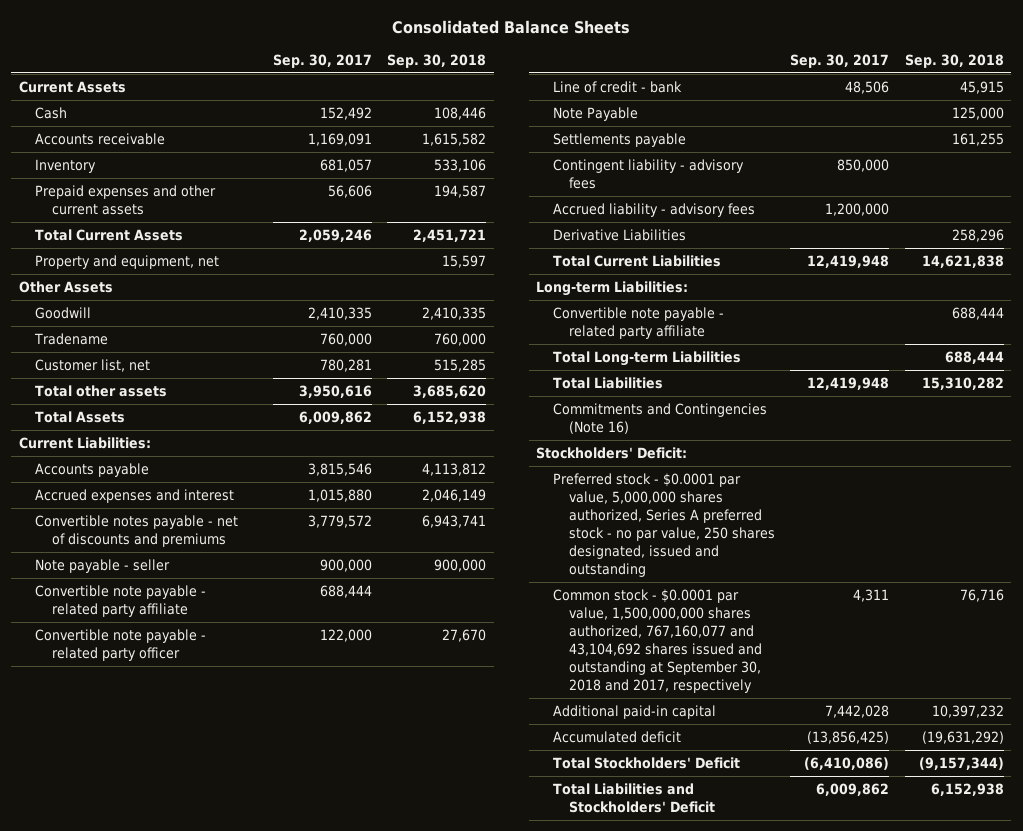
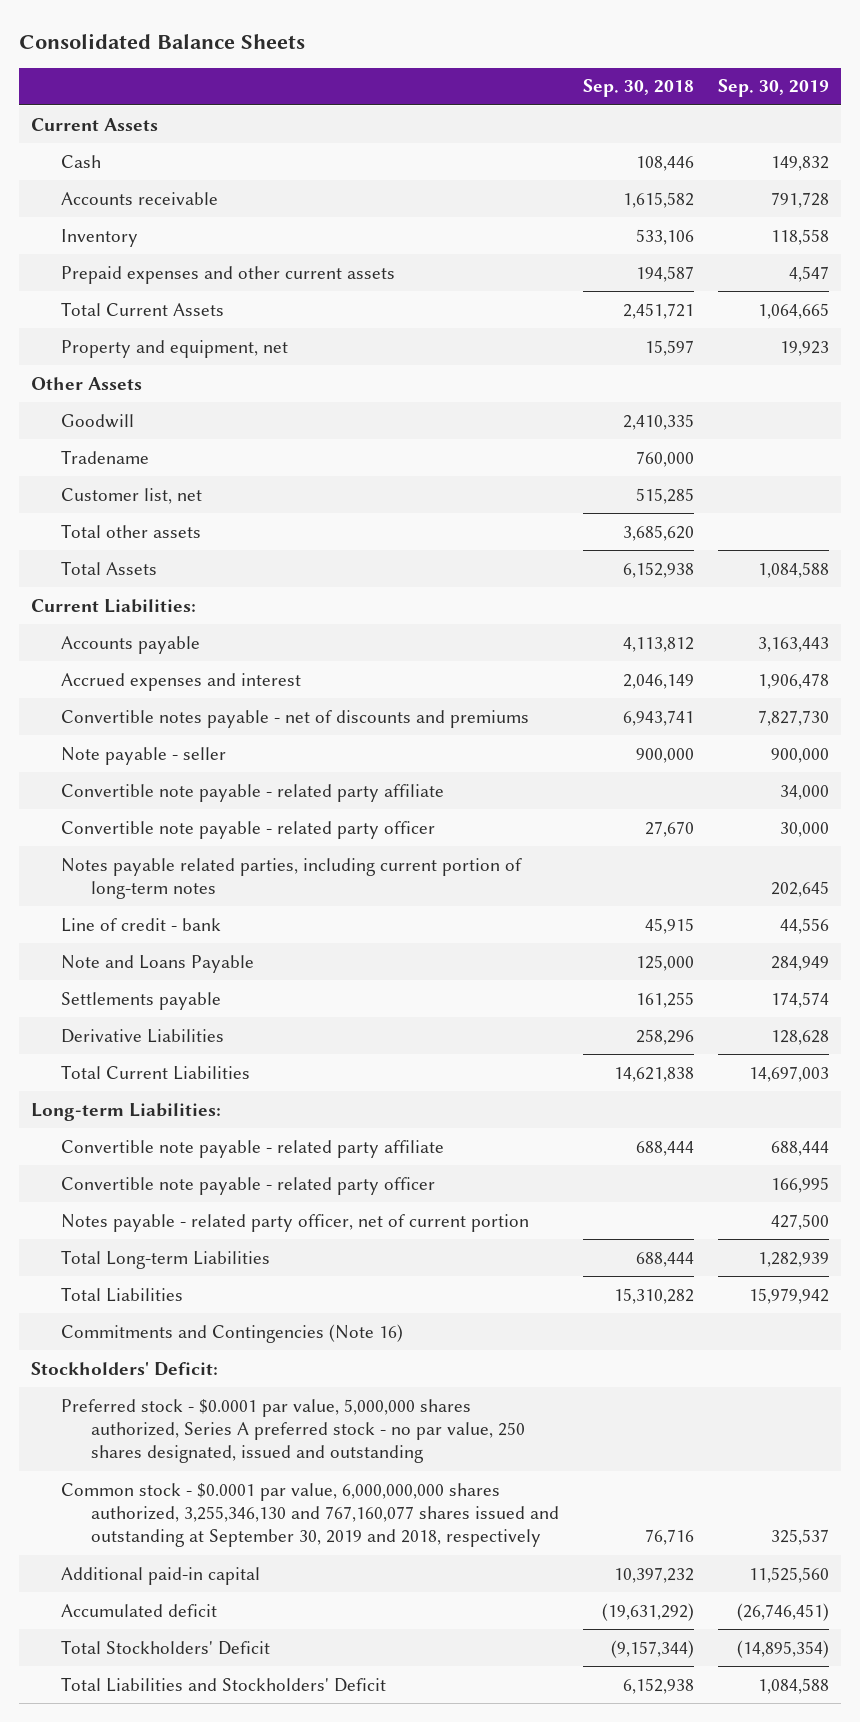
[272,53,372,68] Sep. 30, 2017 -> none
none -> [718,79,830,98] Sep. 30, 2019
none -> [61,857,523,900] Notes payable related parties, including current portion of long-term notes
[552,107,638,122] Note Payable -> [61,954,255,973] Note and Loans Payable
[552,159,744,190] Contingent liability - advisory fees -> none
[552,203,755,218] Accrued liability - advisory fees -> none
none -> [61,1176,436,1195] Convertible note payable - related party officer
none -> [61,1213,530,1232] Notes payable - related party officer, net of current portion
[552,589,763,694] Common stock - $0.0001 par value, 1,500,000,000 shares authorized, 767,160,077 and 43,104,692 shares issued and outstanding at September 30, 2018 and 2017, respectively -> [61,1482,560,1548] Common stock - $0.0001 par value, 6,000,000,000 shares authorized, 3,255,346,130 and 767,160,077 shares issued and outstanding at September 30, 2019 and 2018, respectively

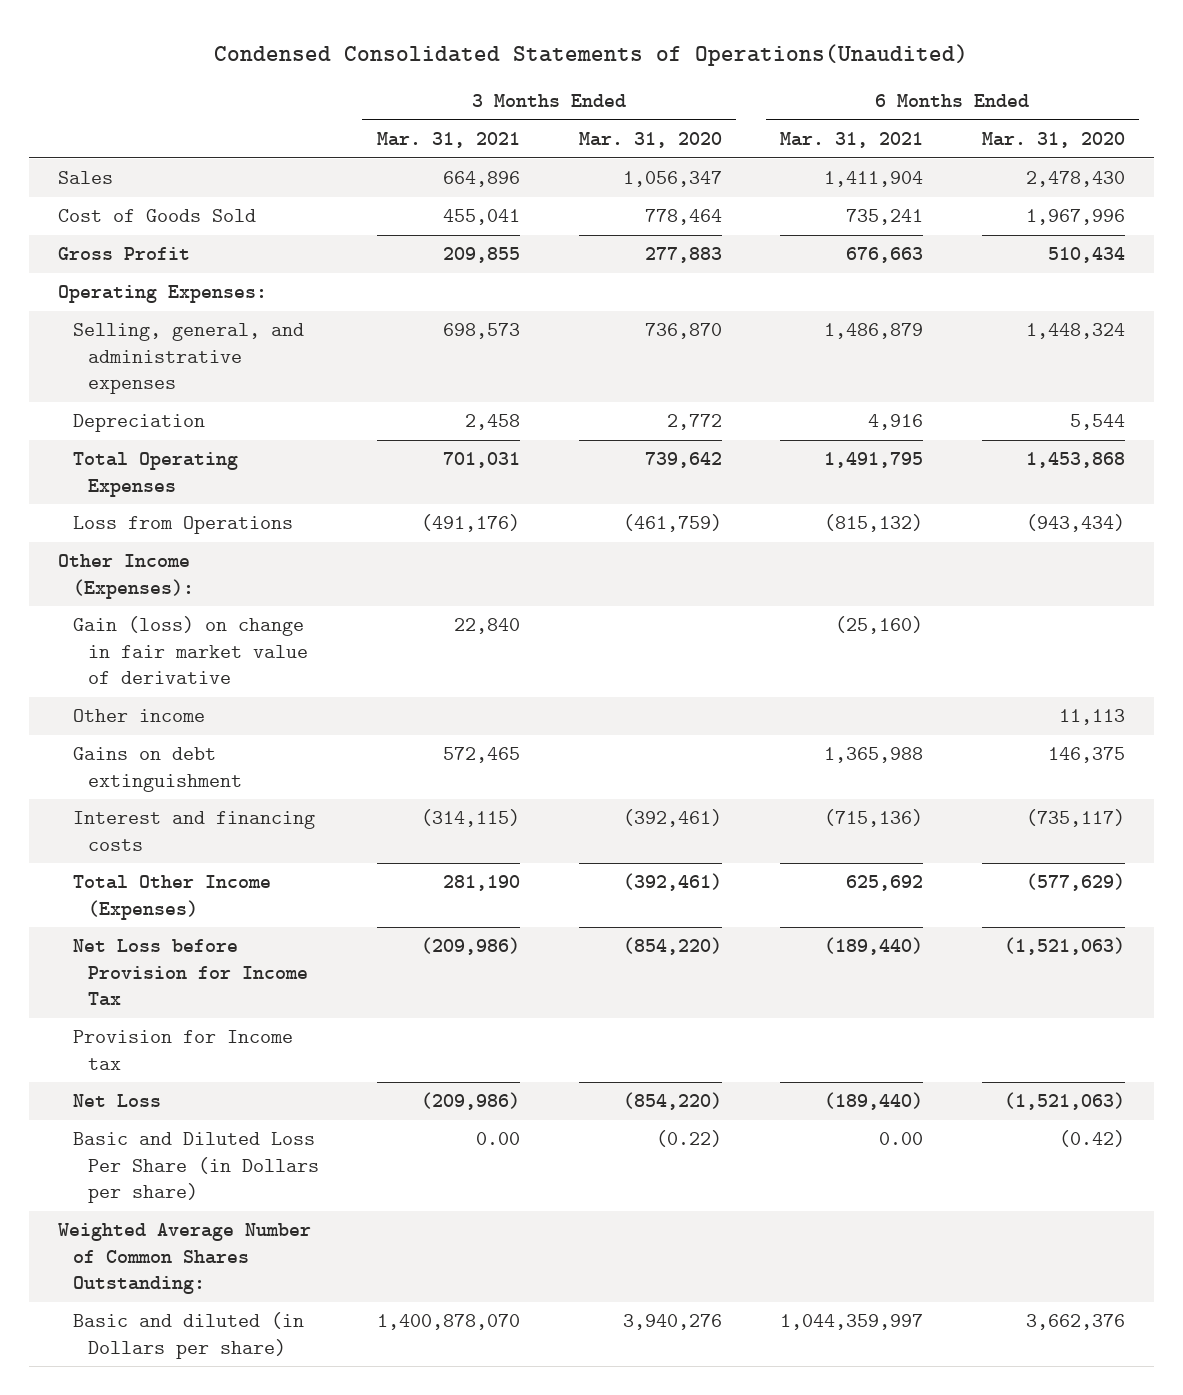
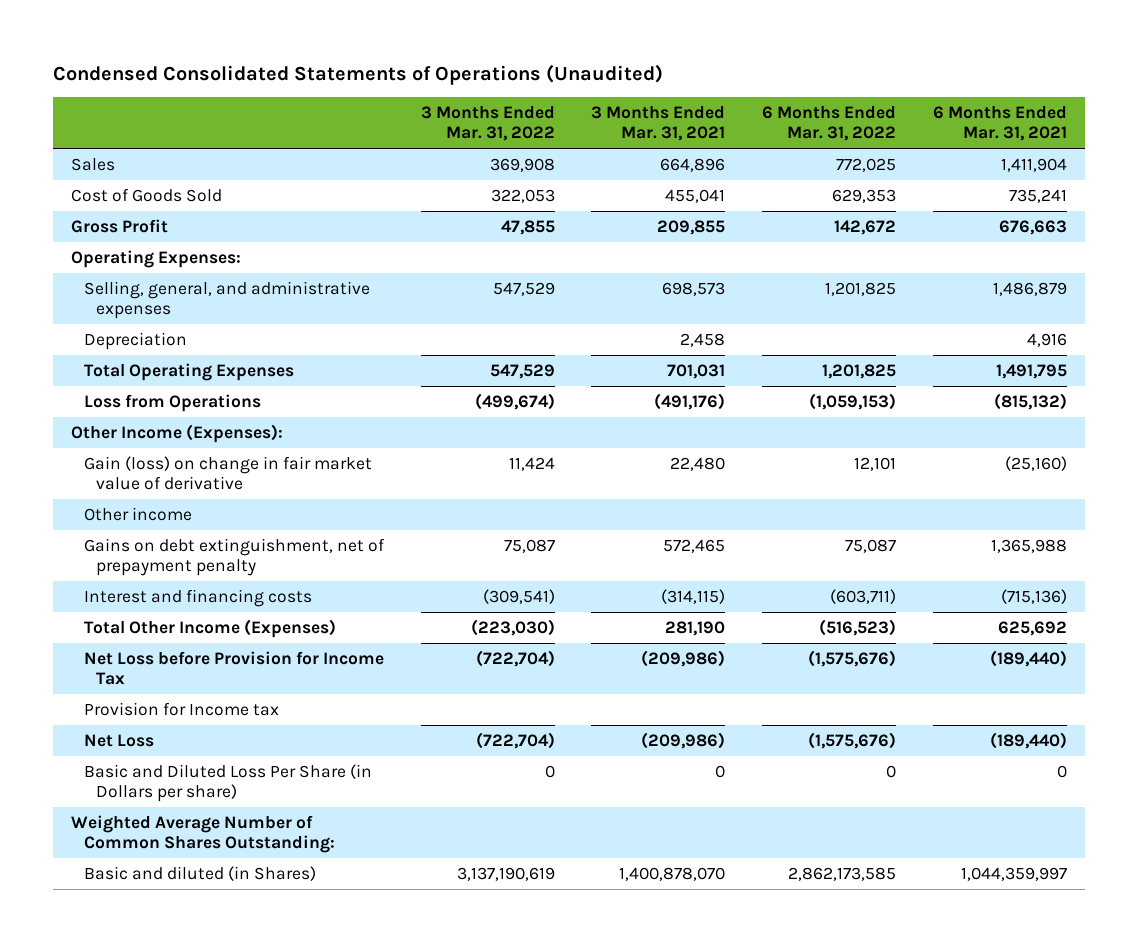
[214,43,969,66] Condensed Consolidated Statements of Operations(Unaudited) -> [52,63,663,85] Condensed Consolidated Statements of Operations (Unaudited)
[578,131,722,148] Mar. 31, 2020 -> none
[981,131,1125,148] Mar. 31, 2020 -> none
none -> [420,105,555,142] 3 Months Ended Mar. 31, 2022
none -> [762,105,897,142] 6 Months Ended Mar. 31, 2022
[454,618,521,635] 22,840 -> [670,456,726,471] 22,480
[72,747,242,792] Gains on debt extinguishment -> [83,537,385,577] Gains on debt extinguishment, net of prepayment penalty
[476,1132,521,1146] 0.00 -> [715,764,726,778] 0
[879,1132,924,1146] 0.00 -> [1056,764,1067,778] 0
[72,1312,304,1359] Basic and diluted (in Dollars per share) -> [83,865,316,881] Basic and diluted (in Shares)

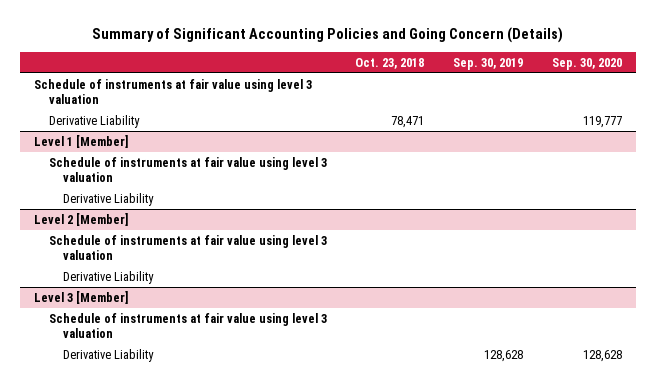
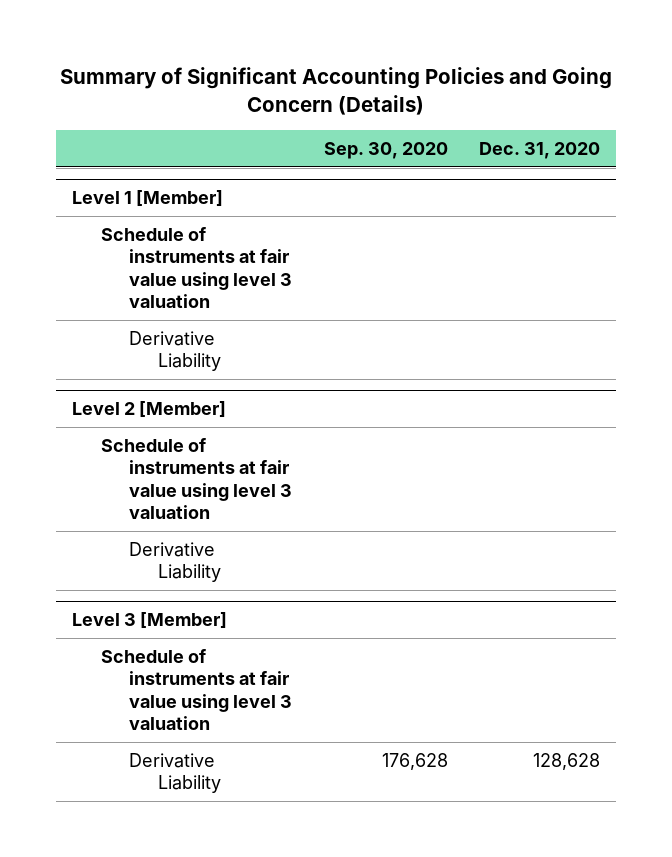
[355,57,425,69] Oct. 23, 2018 -> none
[453,57,524,70] Sep. 30, 2019 -> none
none -> [478,141,600,159] Dec. 31, 2020
[34,78,313,104] Schedule of instruments at fair value using level 3 valuation -> none
[48,114,140,128] Derivative Liability -> none
[582,349,622,362] 128,628 -> [381,752,448,770] 176,628

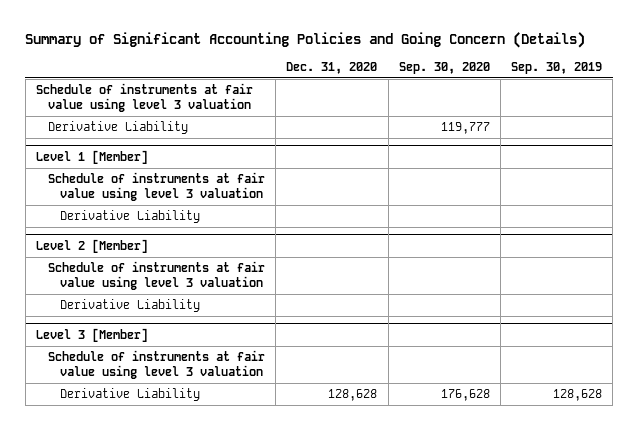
none -> [510,61,602,74] Sep. 30, 2019
none -> [35,83,253,113] Schedule of instruments at fair value using level 3 valuation
none -> [48,121,189,135] Derivative Liability

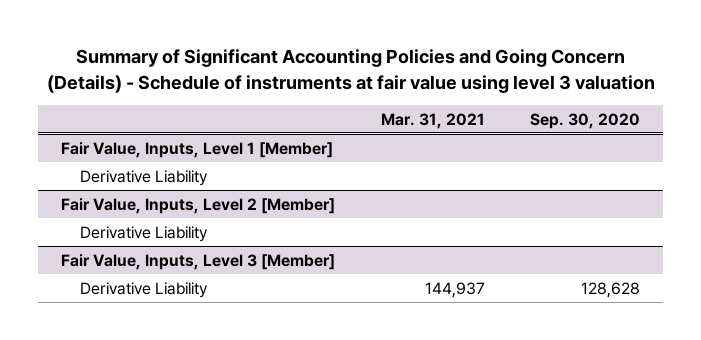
[25,31,586,48] Summary of Significant Accounting Policies and Going Concern (Details) -> [46,49,655,93] Summary of Significant Accounting Policies and Going Concern (Details) - Schedule of instruments at fair value using level 3 valuation
[286,61,378,74] Dec. 31, 2020 -> none
[510,61,602,74] Sep. 30, 2019 -> none
none -> [380,112,485,129] Mar. 31, 2021
[35,83,253,113] Schedule of instruments at fair value using level 3 valuation -> none
[48,121,189,135] Derivative Liability -> none
[48,172,266,202] Schedule of instruments at fair value using level 3 valuation -> none
[35,149,148,164] Level 1 [Member] -> [60,141,333,158] Fair Value, Inputs, Level 1 [Member]
[48,261,266,291] Schedule of instruments at fair value using level 3 valuation -> none
[35,238,148,253] Level 2 [Member] -> [60,197,335,214] Fair Value, Inputs, Level 2 [Member]
[48,350,266,380] Schedule of instruments at fair value using level 3 valuation -> none
[35,327,148,342] Level 3 [Member] -> [60,253,335,270] Fair Value, Inputs, Level 3 [Member]
[440,389,490,402] 176,628 -> [581,281,641,298] 128,628

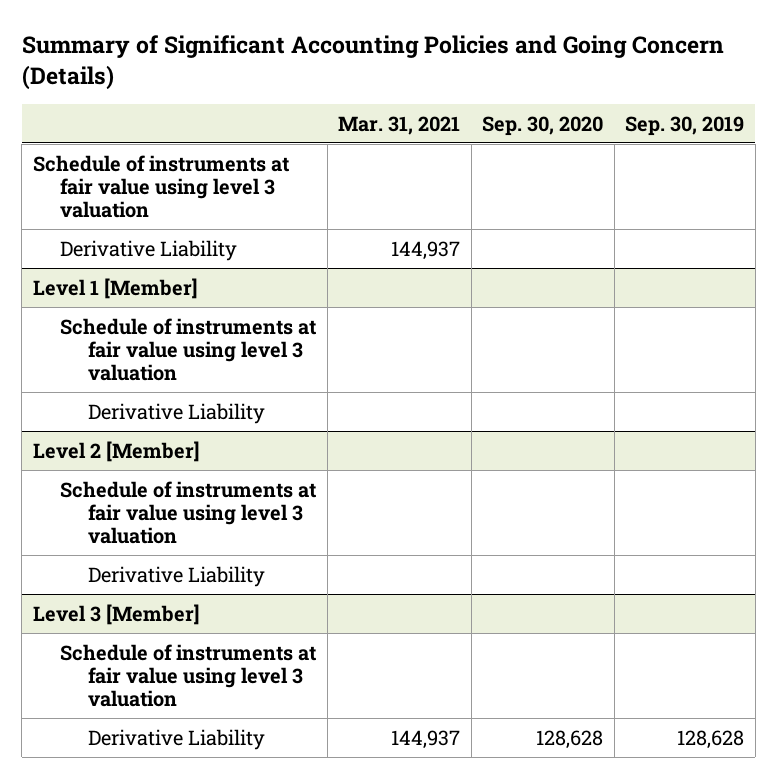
[46,49,655,93] Summary of Significant Accounting Policies and Going Concern (Details) - Schedule of instruments at fair value using level 3 valuation -> [21,34,724,90] Summary of Significant Accounting Policies and Going Concern (Details)
none -> [625,115,745,136] Sep. 30, 2019
none -> [32,154,289,218] Schedule of instruments at fair value using level 3 valuation
none -> [60,239,238,261] Derivative Liability
[60,141,333,158] Fair Value, Inputs, Level 1 [Member] -> [32,277,198,299] Level 1 [Member]
none -> [60,317,317,381] Schedule of instruments at fair value using level 3 valuation
[60,197,335,214] Fair Value, Inputs, Level 2 [Member] -> [32,440,200,462] Level 2 [Member]
none -> [60,480,317,544] Schedule of instruments at fair value using level 3 valuation
[60,253,335,270] Fair Value, Inputs, Level 3 [Member] -> [32,603,200,625] Level 3 [Member]
none -> [60,643,317,707] Schedule of instruments at fair value using level 3 valuation

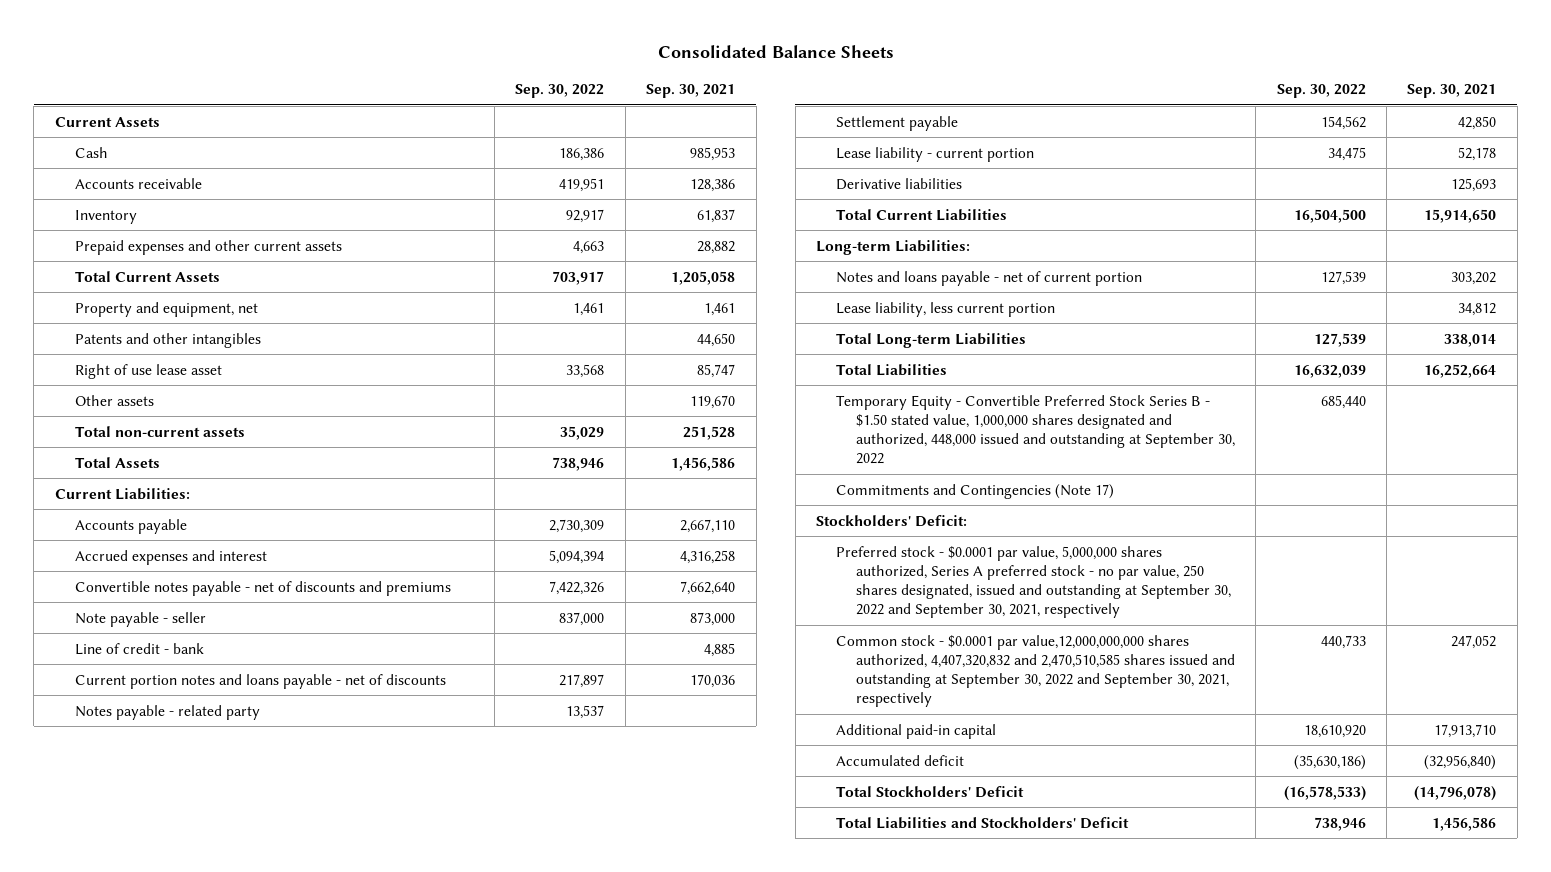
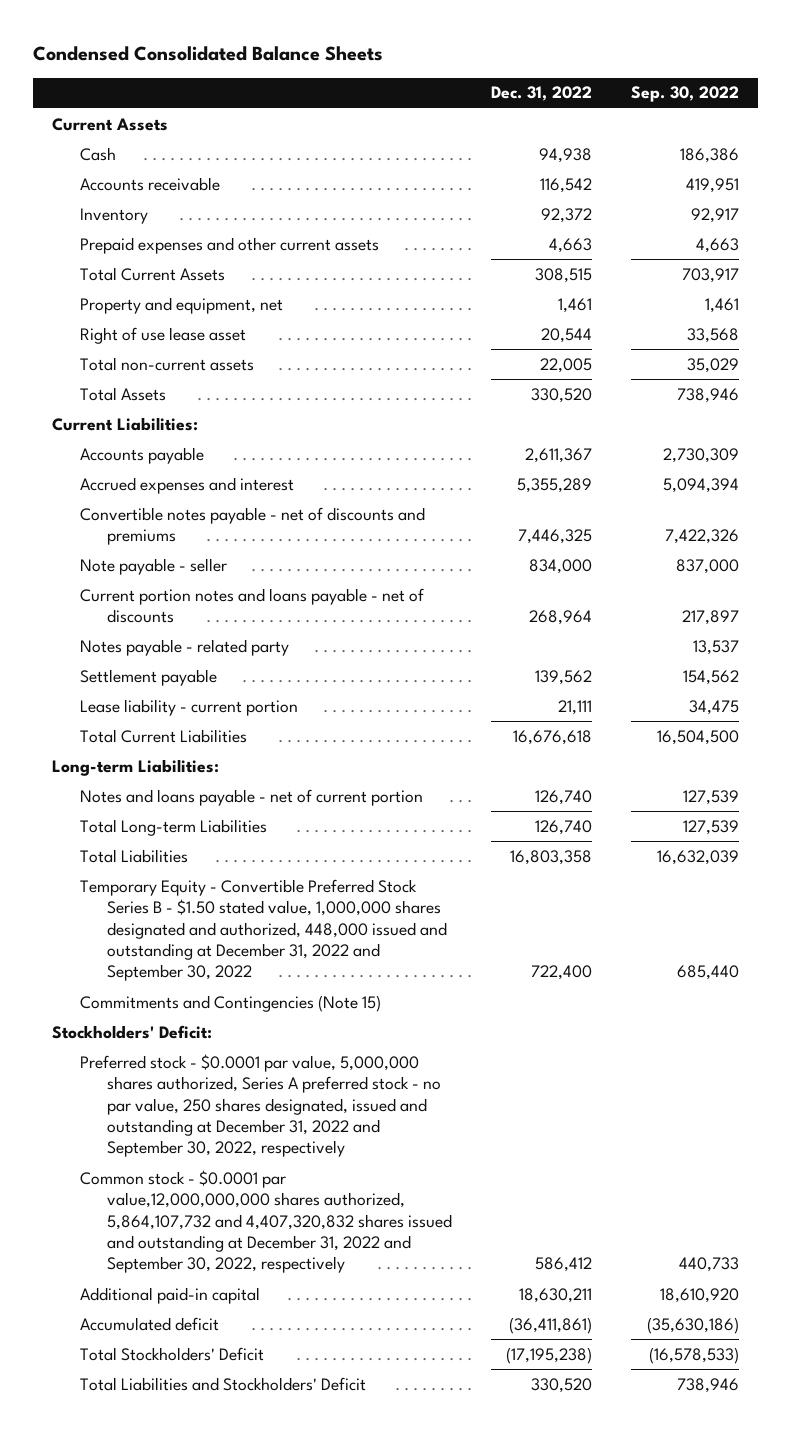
[657,45,894,59] Consolidated Balance Sheets -> [32,45,383,61] Condensed Consolidated Balance Sheets
[646,84,736,99] Sep. 30, 2021 -> none
none -> [491,86,593,102] Dec. 31, 2022
[74,332,261,348] Patents and other intangibles -> none
[74,394,154,406] Other assets -> none
[74,642,204,655] Line of credit - bank -> none
[835,177,962,190] Derivative liabilities -> none
[835,301,1055,317] Lease liability, less current portion -> none
[835,394,1235,465] Temporary Equity - Convertible Preferred Stock Series B - $1.50 stated value, 1,000,000 shares designated and authorized, 448,000 issued and outstanding at September 30, 2022 -> [79,878,448,982] Temporary Equity - Convertible Preferred Stock Series B - $1.50 stated value, 1,000,000 shares designated and authorized, 448,000 issued and outstanding at December 31, 2022 and September 30, 2022
[835,483,1114,499] Commitments and Contingencies (Note 17) -> [79,994,381,1012] Commitments and Contingencies (Note 15)
[835,545,1231,619] Preferred stock - $0.0001 par value, 5,000,000 shares authorized, Series A preferred stock - no par value, 250 shares designated, issued and outstanding at September 30, 2022 and September 30, 2021, respectively -> [79,1053,442,1158] Preferred stock - $0.0001 par value, 5,000,000 shares authorized, Series A preferred stock - no par value, 250 shares designated, issued and outstanding at December 31, 2022 and September 30, 2022, respectively
[835,634,1235,708] Common stock - $0.0001 par value,12,000,000,000 shares authorized, 4,407,320,832 and 2,470,510,585 shares issued and outstanding at September 30, 2022 and September 30, 2021, respectively -> [79,1169,453,1274] Common stock - $0.0001 par value,12,000,000,000 shares authorized, 5,864,107,732 and 4,407,320,832 shares issued and outstanding at December 31, 2022 and September 30, 2022, respectively

